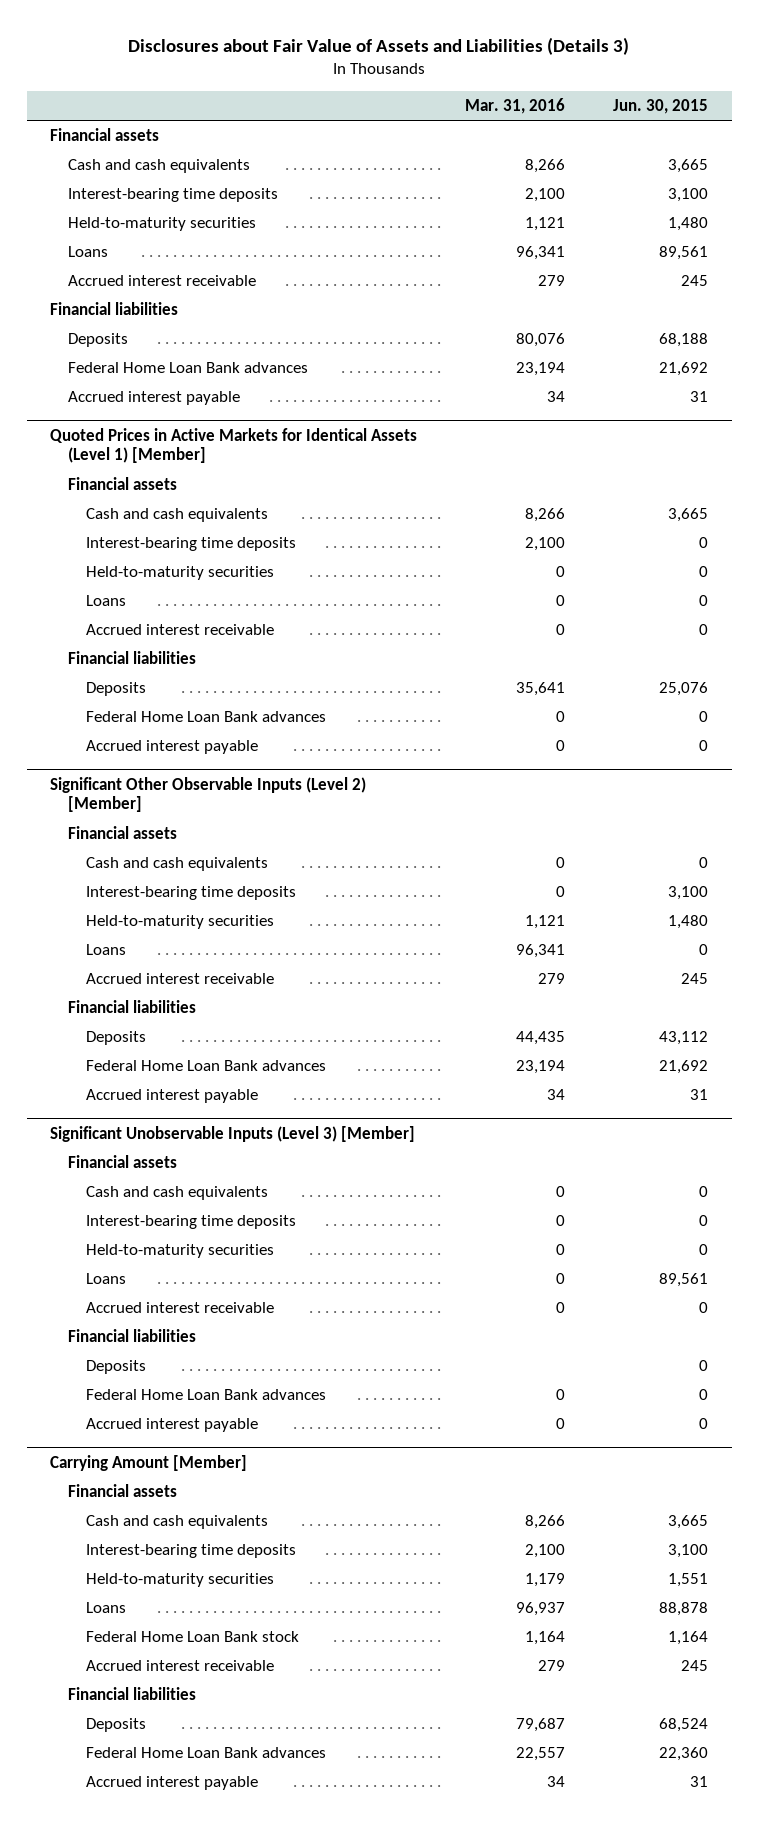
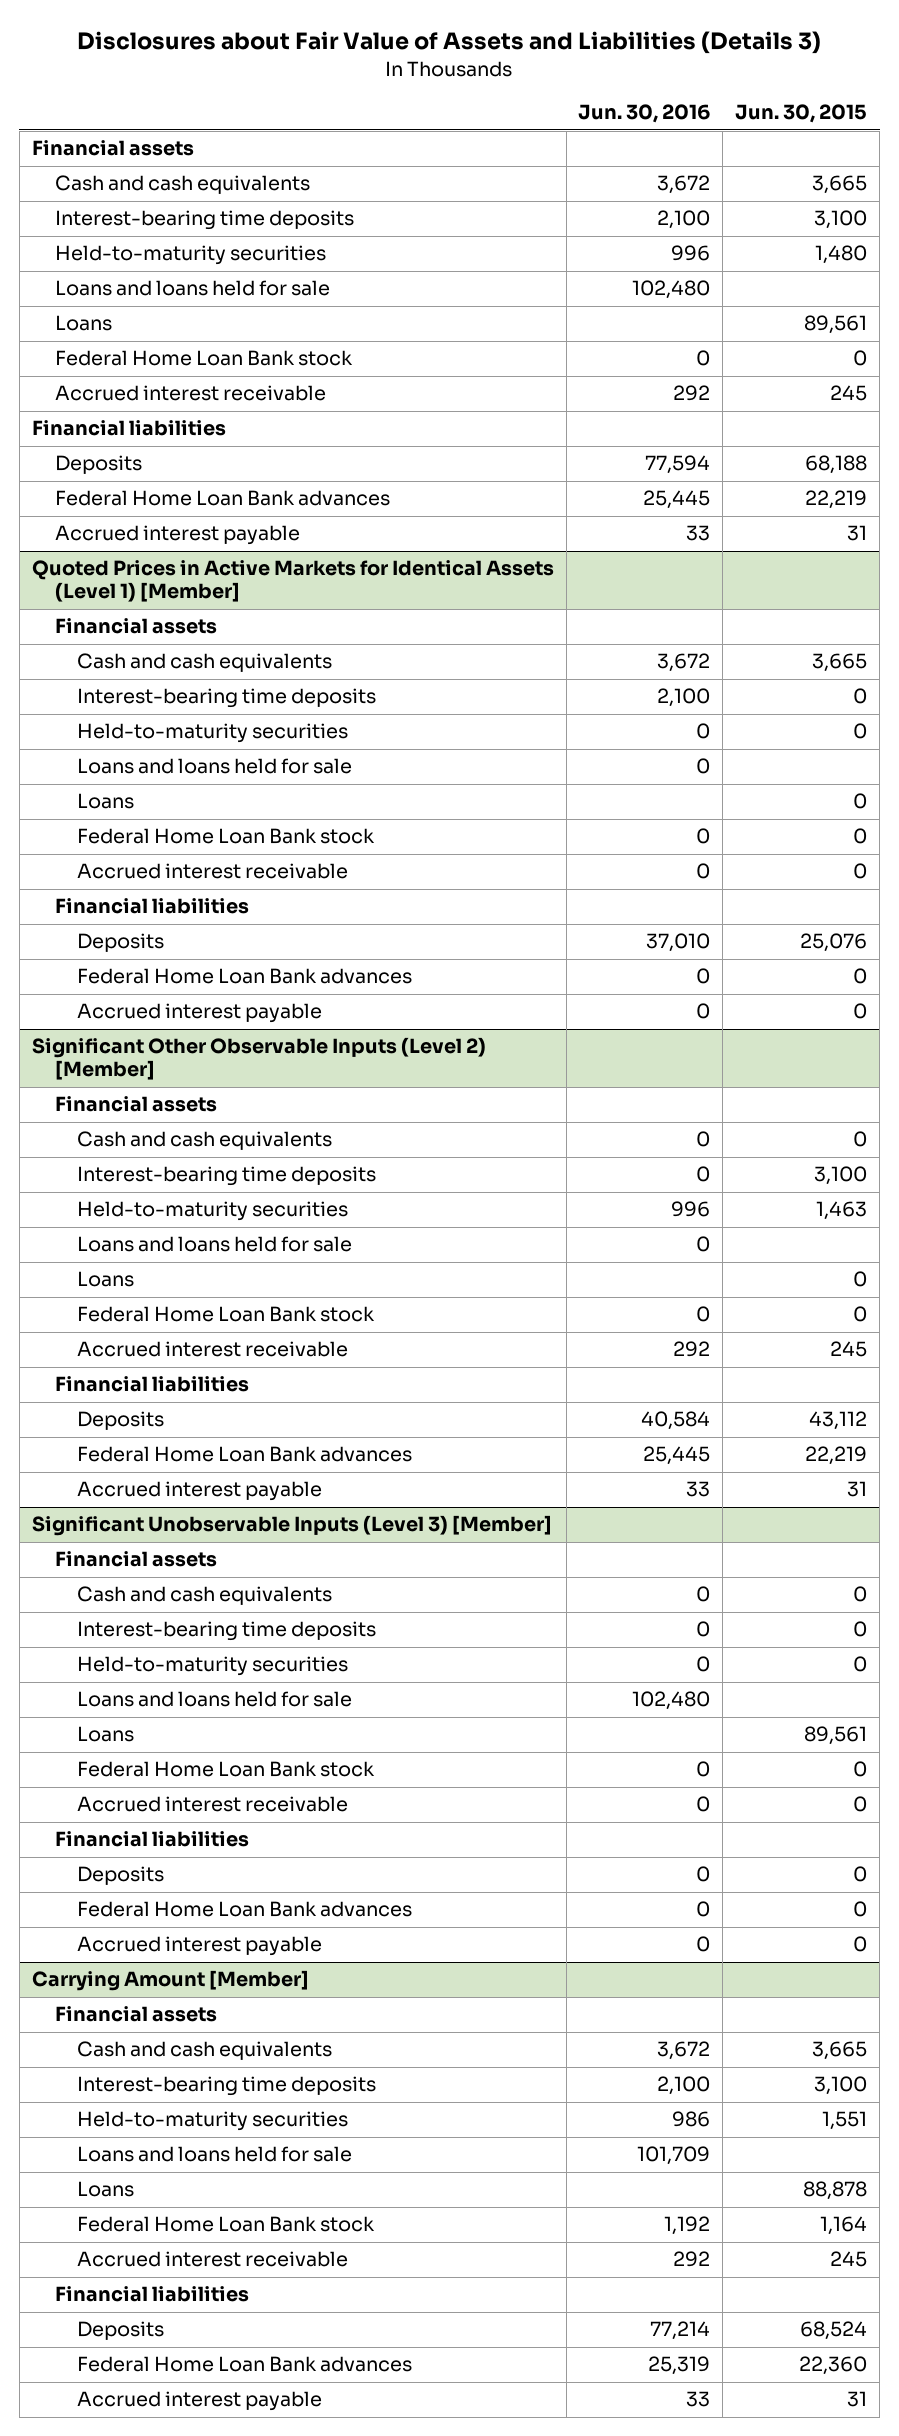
[465,97,566,114] Mar. 31, 2016 -> none
none -> [578,104,711,124] Jun. 30, 2016
none -> [54,280,330,297] Loans and loans held for sale
none -> [54,350,353,367] Federal Home Loan Bank stock
[658,361,708,376] 21,692 -> [805,490,868,510] 22,219
none -> [77,758,353,775] Loans and loans held for sale
none -> [77,828,376,845] Federal Home Loan Bank stock
[667,914,708,929] 1,480 -> [816,1201,868,1221] 1,463
none -> [77,1236,353,1253] Loans and loans held for sale
none -> [77,1306,376,1323] Federal Home Loan Bank stock
[658,1059,708,1074] 21,692 -> [805,1446,868,1466] 22,219
none -> [77,1691,353,1708] Loans and loans held for sale
none -> [77,1761,376,1778] Federal Home Loan Bank stock
none -> [77,2146,353,2163] Loans and loans held for sale

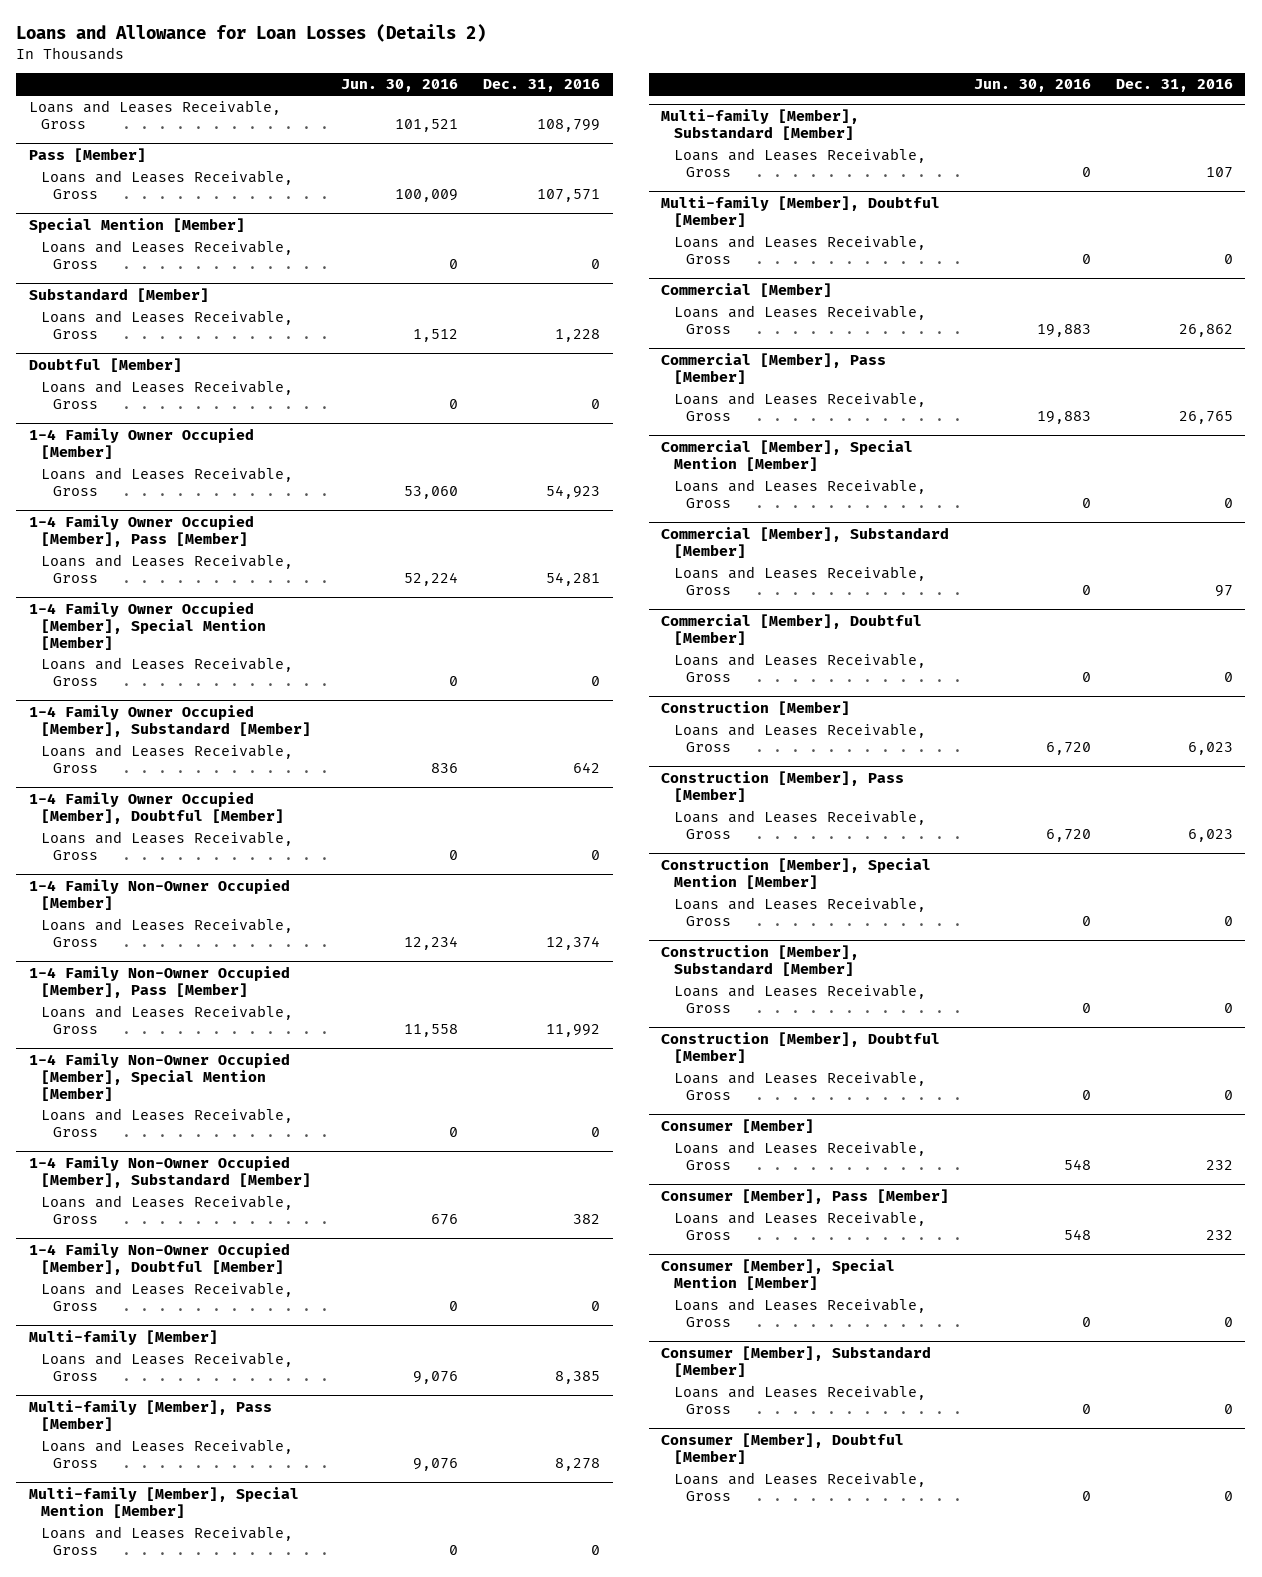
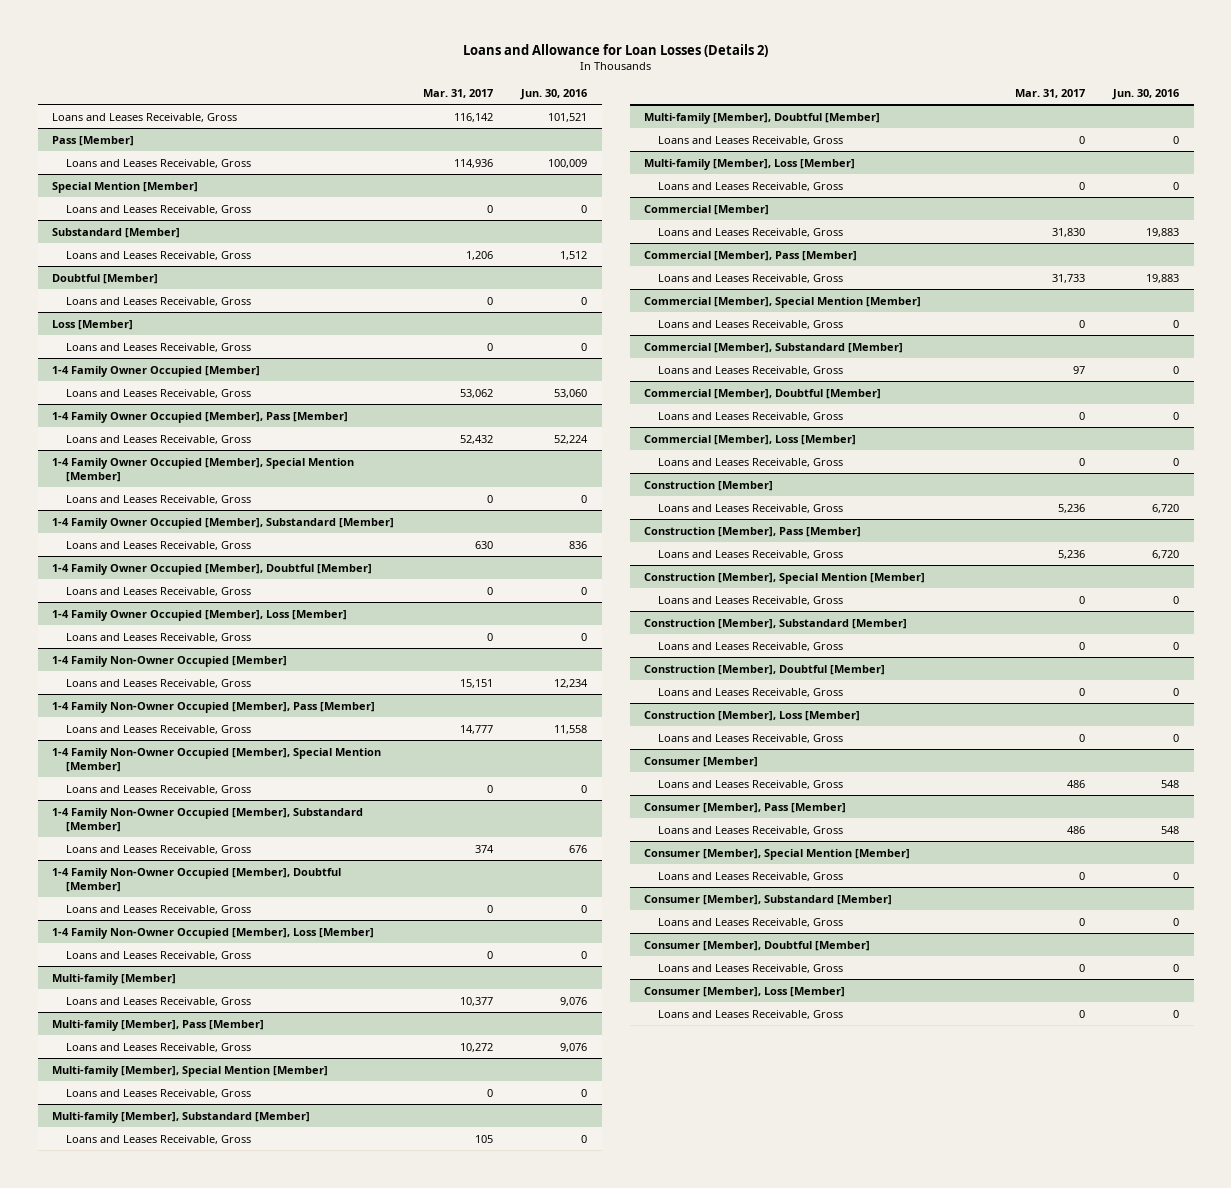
[483,79,601,93] Dec. 31, 2016 -> none
none -> [422,88,493,98] Mar. 31, 2017
none -> [51,319,133,330] Loss [Member]
none -> [66,342,252,352] Loans and Leases Receivable, Gross
none -> [51,609,347,621] 1-4 Family Owner Occupied [Member], Loss [Member]
none -> [66,632,252,642] Loans and Leases Receivable, Gross
none -> [51,927,374,939] 1-4 Family Non-Owner Occupied [Member], Loss [Member]
none -> [66,950,252,960] Loans and Leases Receivable, Gross
none -> [643,158,855,170] Multi-family [Member], Loss [Member]
none -> [658,181,844,191] Loans and Leases Receivable, Gross
none -> [643,434,856,445] Commercial [Member], Loss [Member]
none -> [658,457,844,467] Loans and Leases Receivable, Gross
none -> [643,710,860,721] Construction [Member], Loss [Member]
none -> [658,733,844,743] Loans and Leases Receivable, Gross
none -> [643,986,845,997] Consumer [Member], Loss [Member]
none -> [658,1009,844,1019] Loans and Leases Receivable, Gross

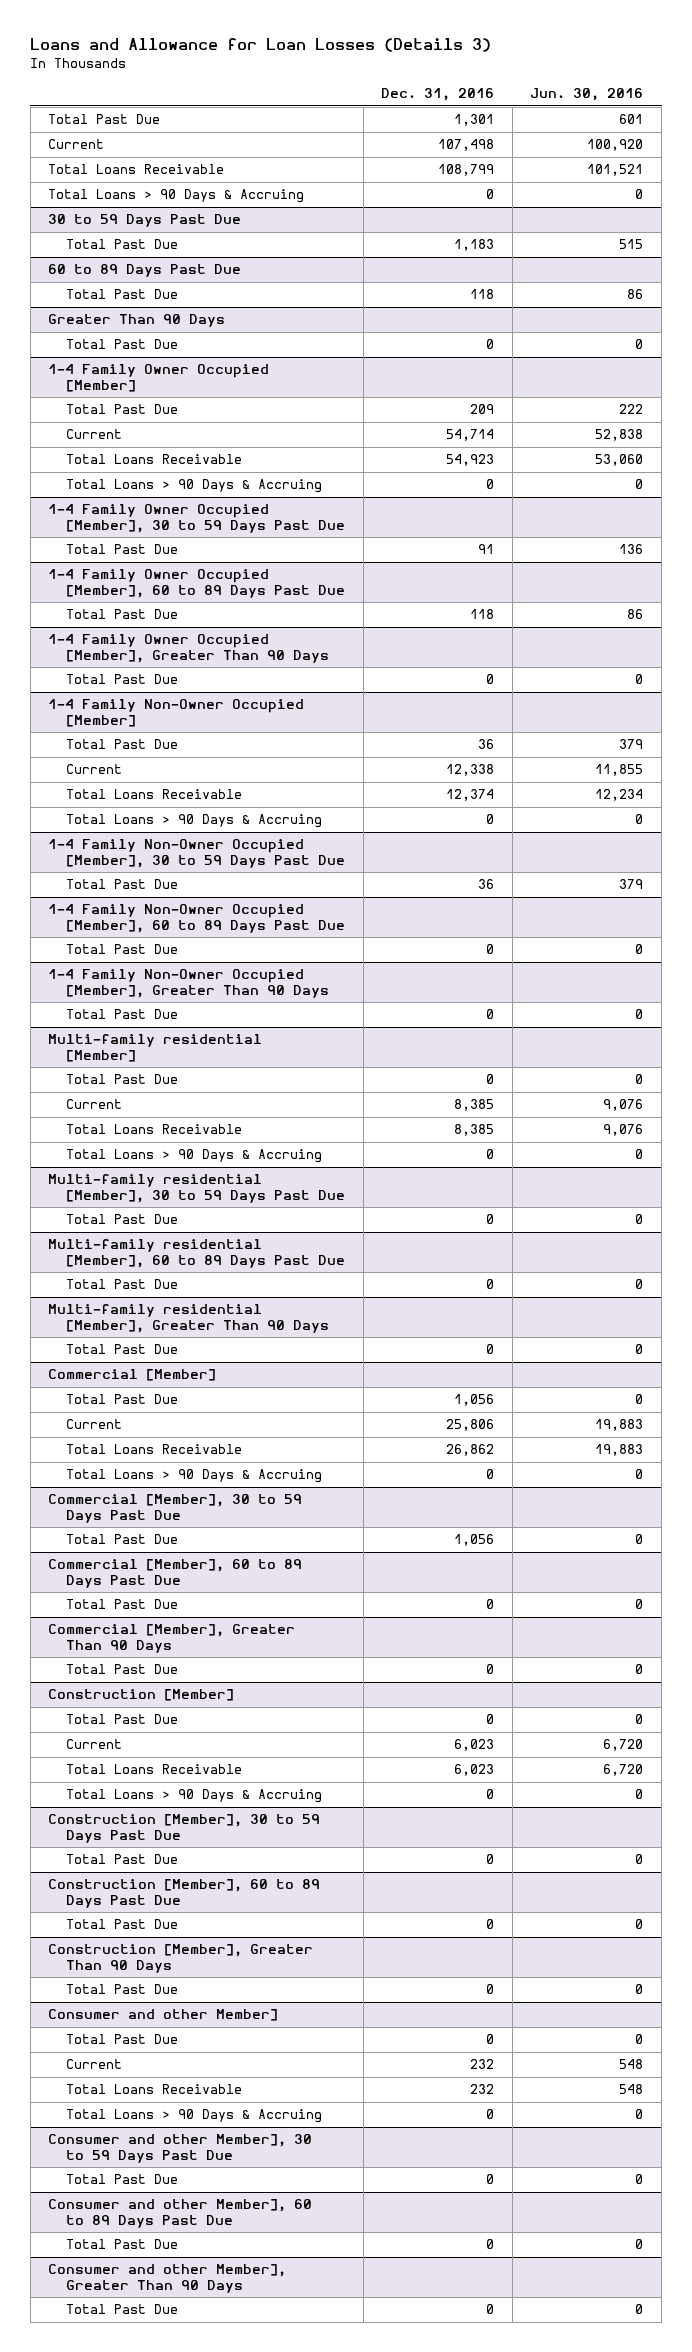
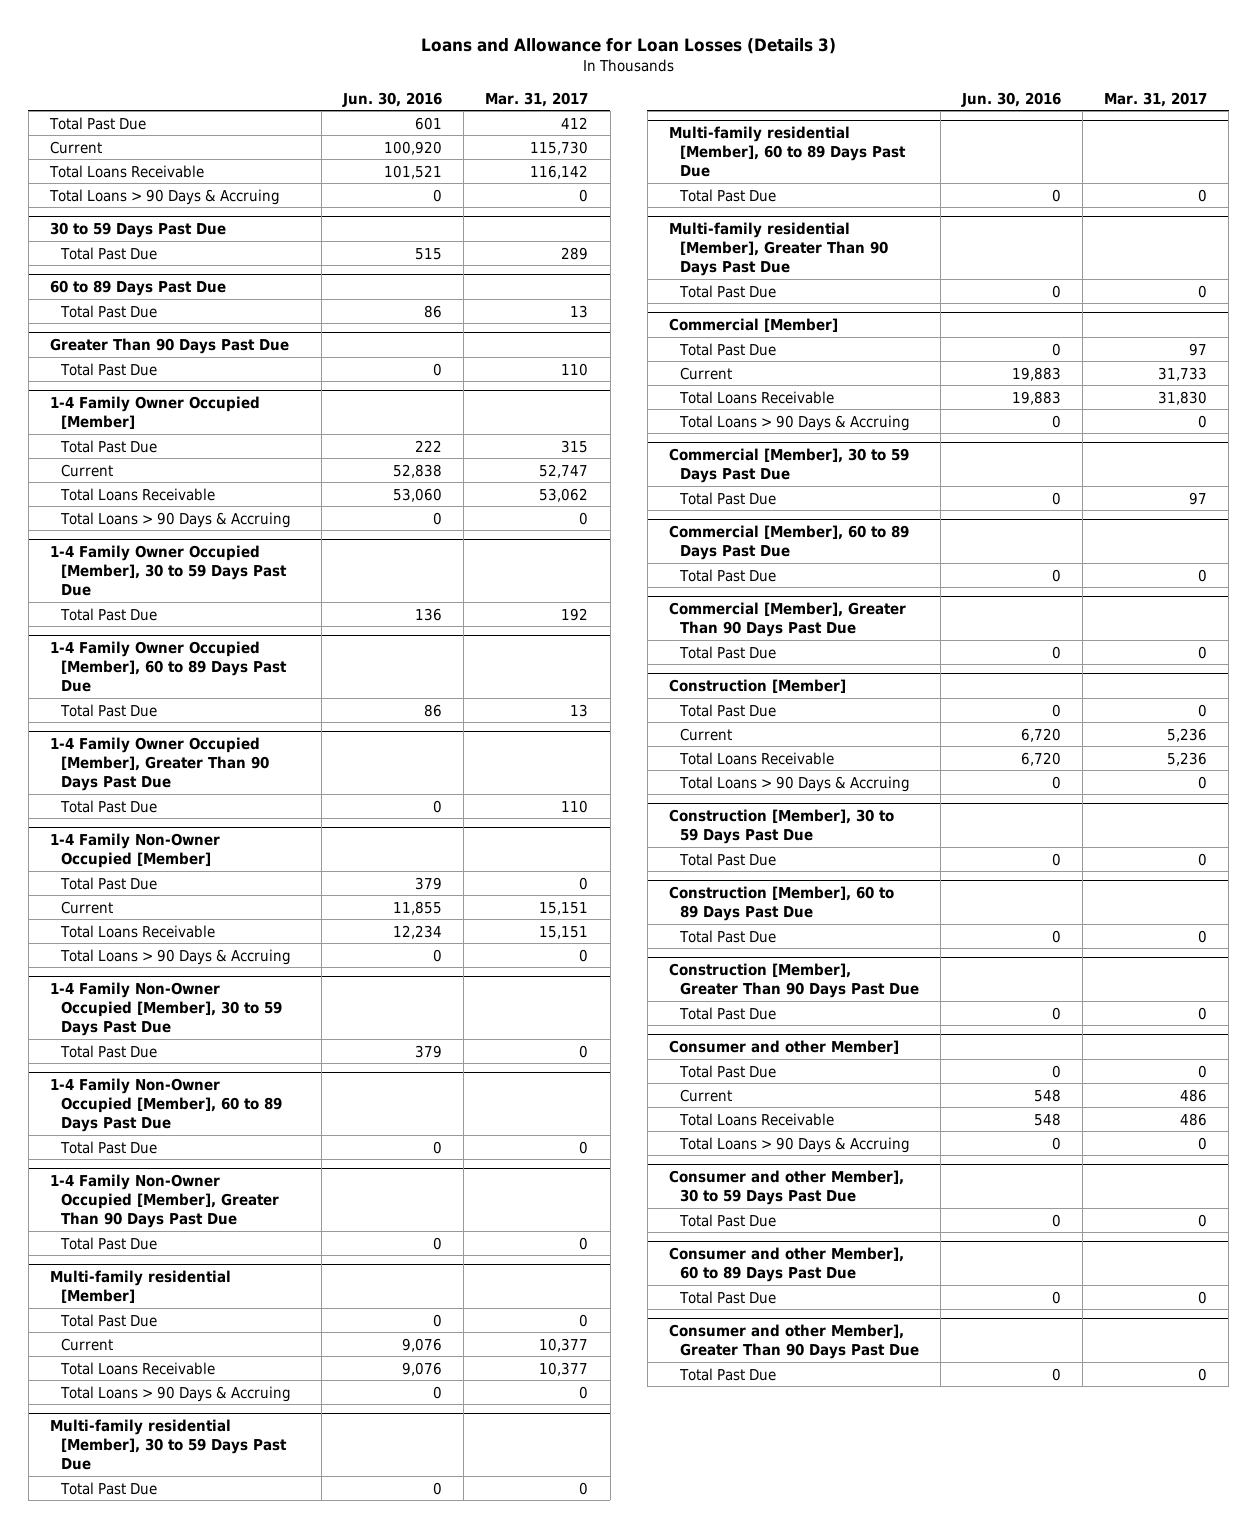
[381,88,495,102] Dec. 31, 2016 -> none
none -> [485,91,589,107] Mar. 31, 2017
[48,314,226,328] Greater Than 90 Days -> [49,338,289,355] Greater Than 90 Days Past Due
[48,634,330,663] 1-4 Family Owner Occupied [Member], Greater Than 90 Days -> [49,737,269,792] 1-4 Family Owner Occupied [Member], Greater Than 90 Days Past Due
[48,969,330,998] 1-4 Family Non-Owner Occupied [Member], Greater Than 90 Days -> [49,1174,279,1229] 1-4 Family Non-Owner Occupied [Member], Greater Than 90 Days Past Due
[48,1304,330,1333] Multi-family residential [Member], Greater Than 90 Days -> [668,222,888,277] Multi-family residential [Member], Greater Than 90 Days Past Due
[48,1624,296,1653] Commercial [Member], Greater Than 90 Days -> [668,602,906,638] Commercial [Member], Greater Than 90 Days Past Due
[48,1944,314,1973] Construction [Member], Greater Than 90 Days -> [668,963,919,999] Construction [Member], Greater Than 90 Days Past Due
[48,2264,287,2293] Consumer and other Member], Greater Than 90 Days -> [668,1324,919,1360] Consumer and other Member], Greater Than 90 Days Past Due

